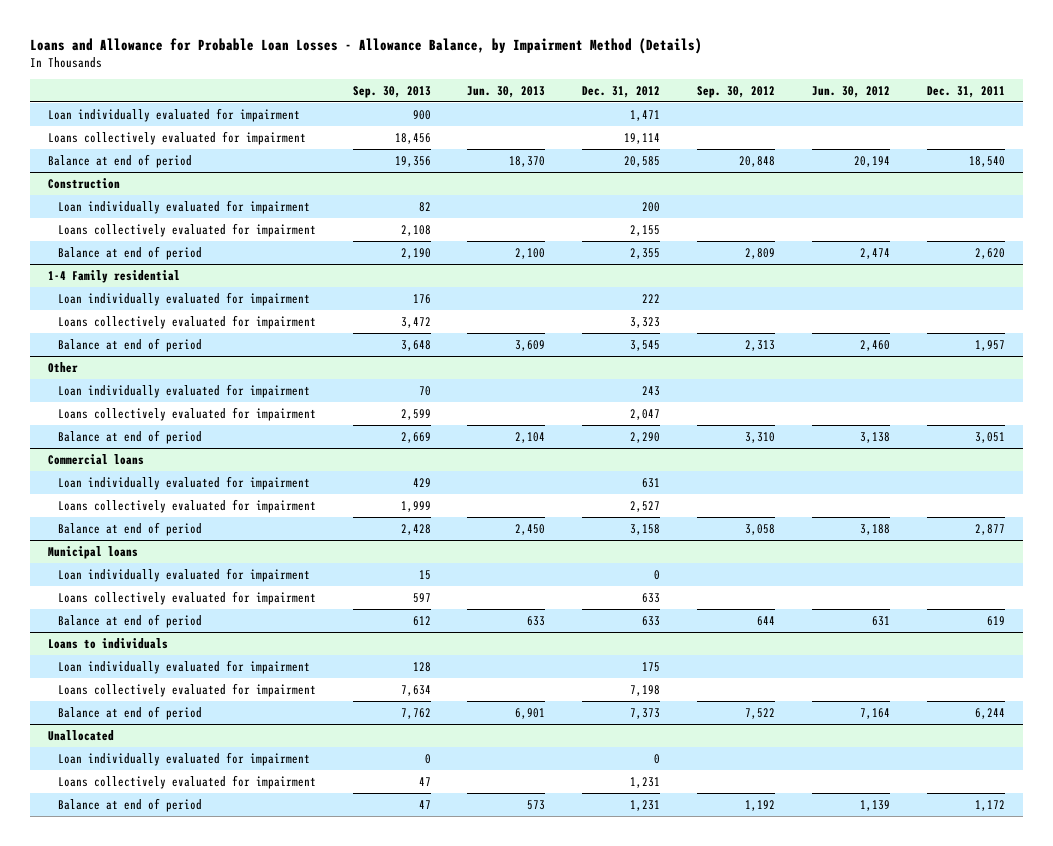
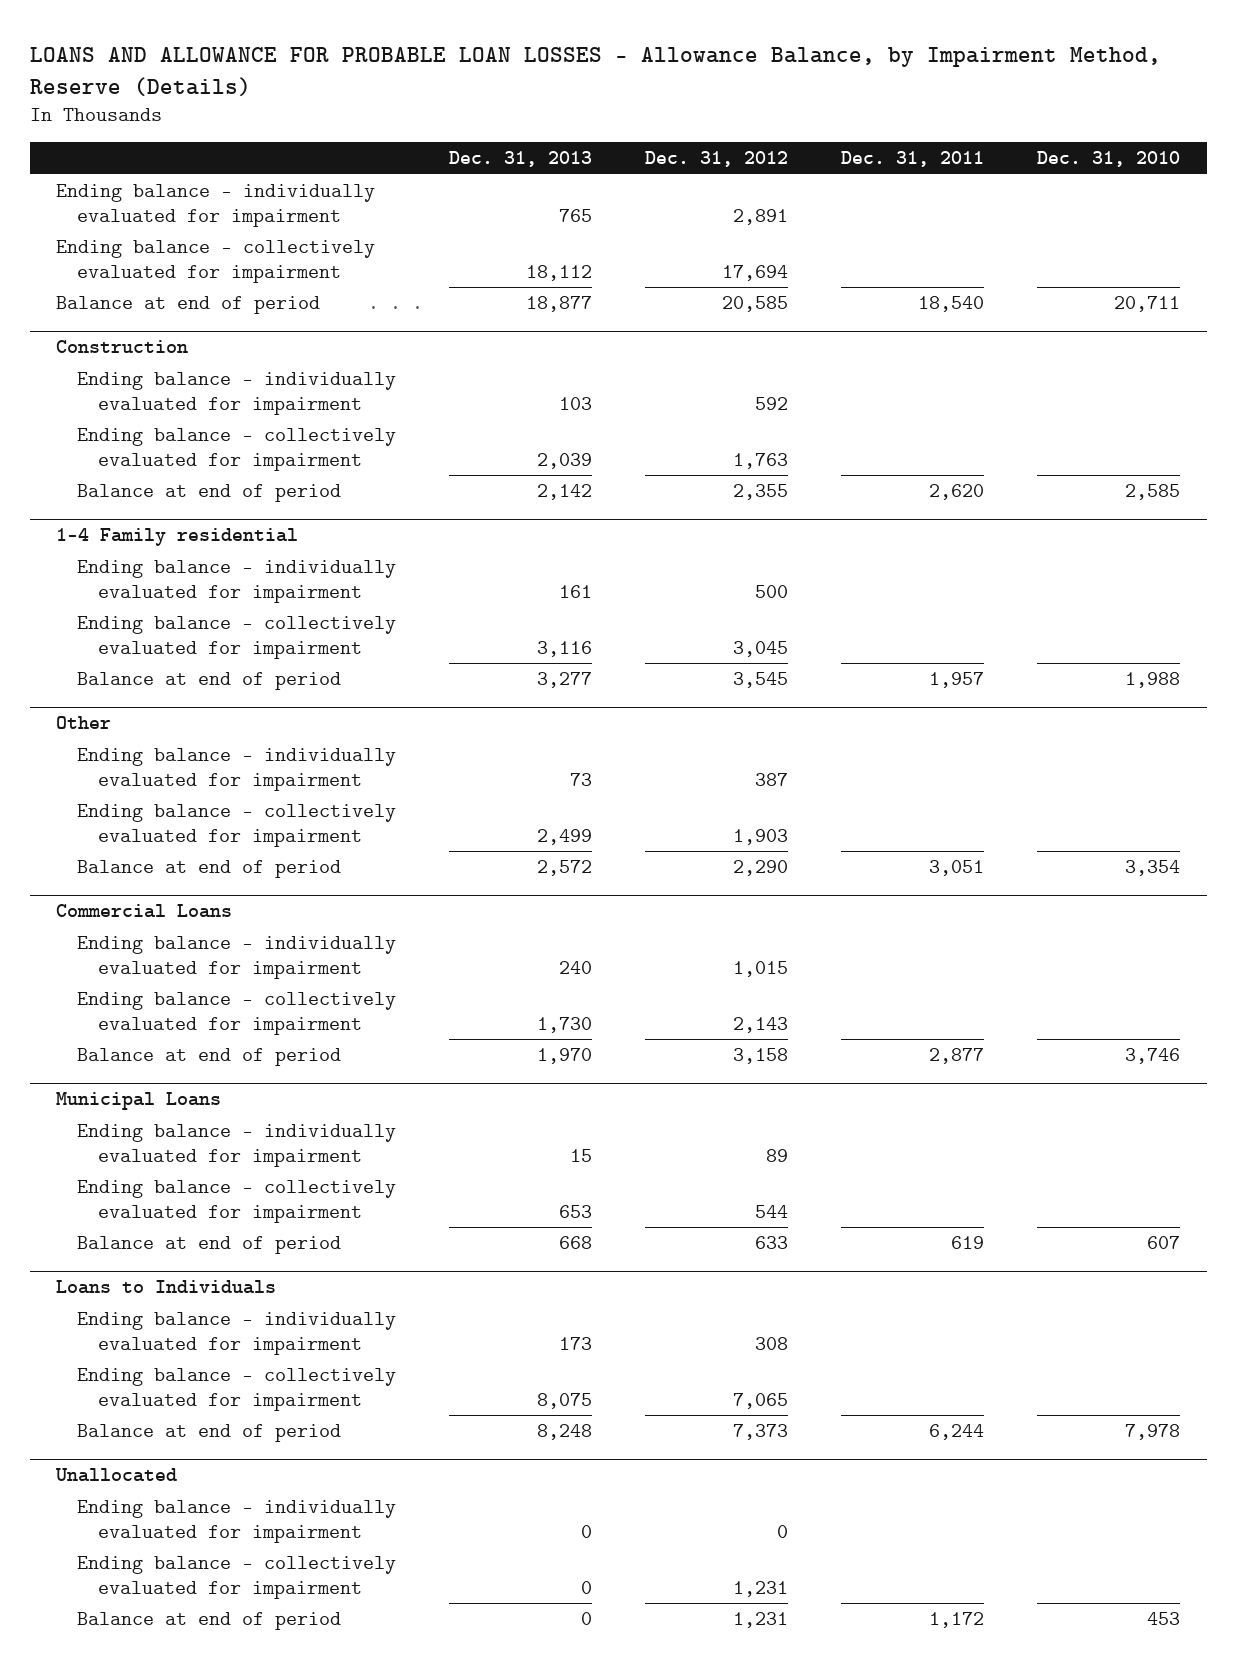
[30,37,703,54] Loans and Allowance for Probable Loan Losses - Allowance Balance, by Impairment Method (Details) -> [29,46,1161,96] LOANS AND ALLOWANCE FOR PROBABLE LOAN LOSSES - Allowance Balance, by Impairment Method, Reserve (Details)
[352,85,431,98] Sep. 30, 2013 -> none
[467,85,546,98] Jun. 30, 2013 -> none
[697,85,776,98] Sep. 30, 2012 -> none
[812,85,891,98] Jun. 30, 2012 -> none
none -> [449,151,593,168] Dec. 31, 2013
none -> [1037,151,1181,168] Dec. 31, 2010
[48,107,301,122] Loan individually evaluated for impairment -> [56,184,376,227] Ending balance - individually evaluated for impairment
[630,109,661,121] 1,471 -> [733,208,789,225] 2,891
[48,130,307,145] Loans collectively evaluated for impairment -> [56,240,376,283] Ending balance - collectively evaluated for impairment
[624,132,661,144] 19,114 -> [722,264,789,281] 17,694
[57,199,310,214] Loan individually evaluated for impairment -> [77,372,397,415] Ending balance - individually evaluated for impairment
[642,201,661,212] 200 -> [755,396,789,410] 592
[57,222,316,237] Loans collectively evaluated for impairment -> [77,428,397,471] Ending balance - collectively evaluated for impairment
[630,224,661,236] 2,155 -> [733,452,789,469] 1,763
[57,291,310,306] Loan individually evaluated for impairment -> [77,560,397,603] Ending balance - individually evaluated for impairment
[642,293,661,303] 222 -> [755,584,789,598] 500
[57,314,316,329] Loans collectively evaluated for impairment -> [77,616,397,659] Ending balance - collectively evaluated for impairment
[630,316,661,328] 3,323 -> [733,640,789,657] 3,045
[57,383,310,398] Loan individually evaluated for impairment -> [77,748,397,791] Ending balance - individually evaluated for impairment
[642,385,661,396] 243 -> [755,772,789,786] 387
[57,406,316,421] Loans collectively evaluated for impairment -> [77,804,397,847] Ending balance - collectively evaluated for impairment
[630,408,661,420] 2,047 -> [733,828,789,845] 1,903
[48,453,145,465] Commercial loans -> [56,904,233,919] Commercial Loans
[57,475,310,490] Loan individually evaluated for impairment -> [77,936,397,979] Ending balance - individually evaluated for impairment
[642,477,661,488] 631 -> [733,960,789,977] 1,015
[57,498,316,513] Loans collectively evaluated for impairment -> [77,992,397,1035] Ending balance - collectively evaluated for impairment
[630,500,661,512] 2,527 -> [733,1016,789,1033] 2,143
[48,545,139,559] Municipal loans -> [56,1092,222,1111] Municipal Loans
[57,567,310,582] Loan individually evaluated for impairment -> [77,1124,397,1167] Ending balance - individually evaluated for impairment
[654,569,661,580] 0 -> [766,1148,789,1162] 89
[57,590,316,605] Loans collectively evaluated for impairment -> [77,1180,397,1223] Ending balance - collectively evaluated for impairment
[642,592,661,603] 633 -> [755,1204,789,1218] 544
[48,637,169,649] Loans to individuals -> [56,1280,277,1295] Loans to Individuals
[57,659,310,674] Loan individually evaluated for impairment -> [77,1312,397,1355] Ending balance - individually evaluated for impairment
[642,661,661,672] 175 -> [755,1336,789,1350] 308
[57,682,316,697] Loans collectively evaluated for impairment -> [77,1368,397,1411] Ending balance - collectively evaluated for impairment
[630,684,661,696] 7,198 -> [733,1392,789,1409] 7,065
[57,751,310,766] Loan individually evaluated for impairment -> [77,1500,397,1543] Ending balance - individually evaluated for impairment
[57,774,316,789] Loans collectively evaluated for impairment -> [77,1556,397,1599] Ending balance - collectively evaluated for impairment

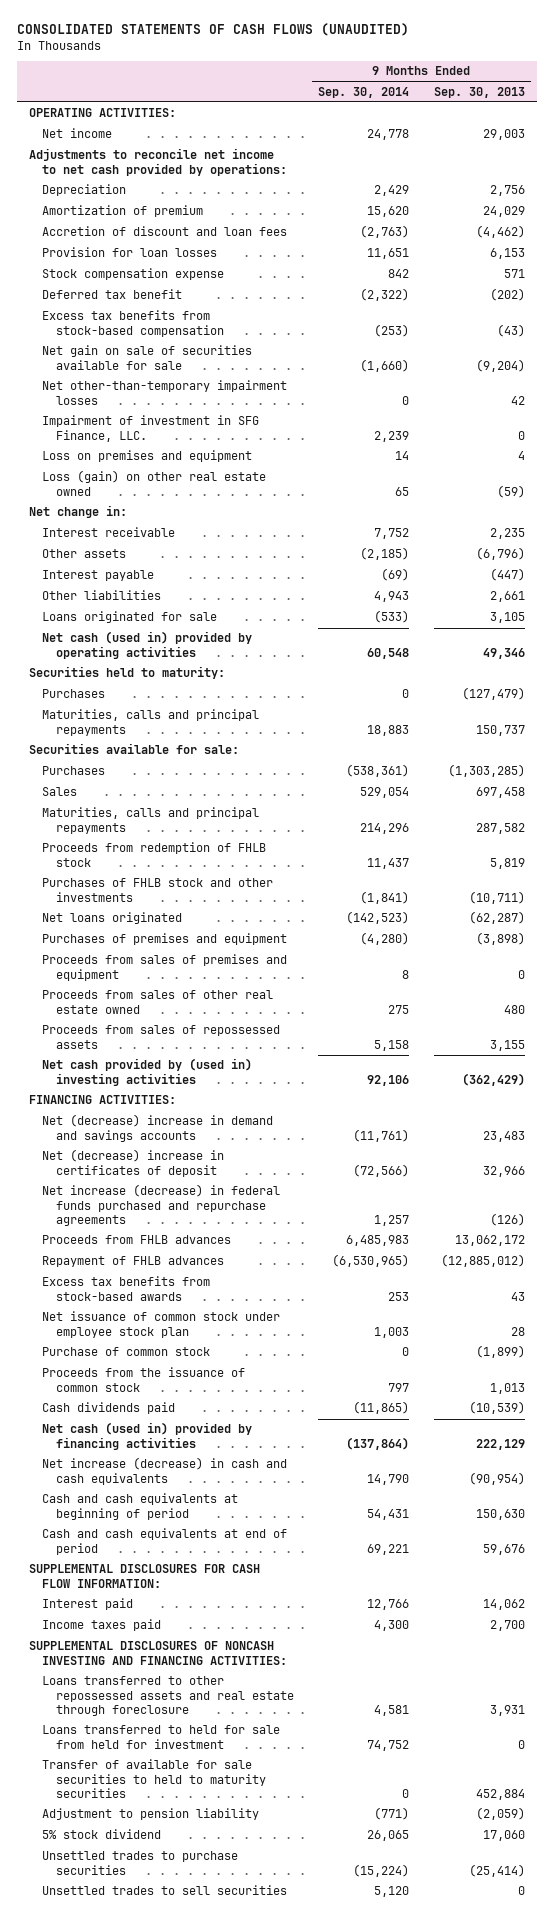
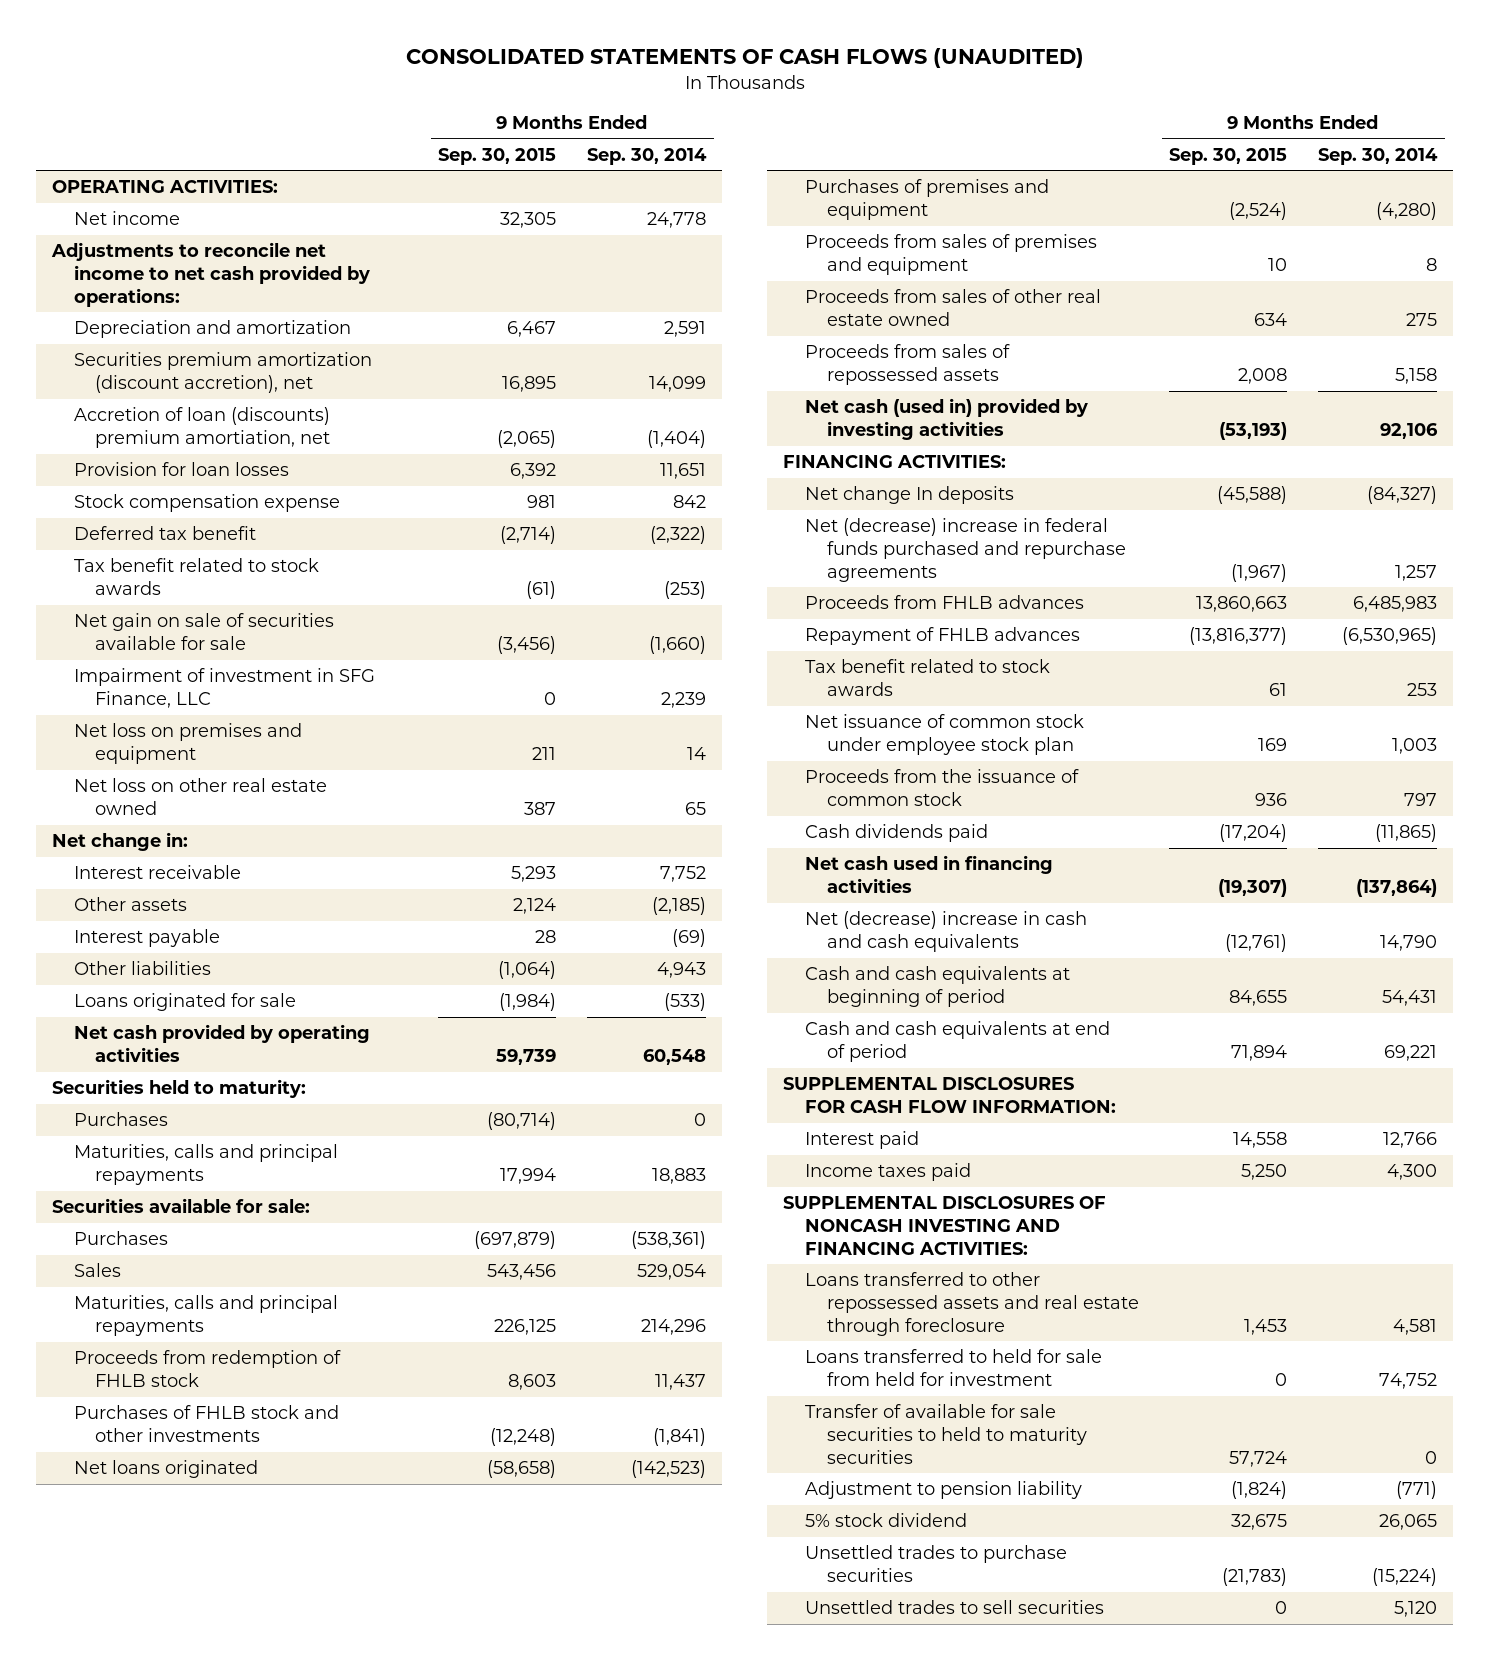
[433,86,525,98] Sep. 30, 2013 -> none
none -> [438,147,557,165] Sep. 30, 2015
[42,184,127,197] Depreciation -> none
[42,205,204,218] Amortization of premium -> none
none -> [73,320,351,339] Depreciation and amortization
[42,226,288,237] Accretion of discount and loan fees -> [73,352,372,394] Securities premium amortization (discount accretion), net
[360,225,410,239] (2,763) -> [649,376,707,393] 14,099
none -> [73,407,331,449] Accretion of loan (discounts) premium amortiation, net
[42,310,224,337] Excess tax benefits from stock-based compensation -> [73,558,319,596] Tax benefit related to stock awards
[42,380,288,405] Net other-than-temporary impairment losses -> none
[42,415,260,442] Impairment of investment in SFG Finance, LLC. -> [73,668,375,709] Impairment of investment in SFG Finance, LLC
[42,450,253,463] Loss on premises and equipment -> [73,723,302,765] Net loss on premises and equipment
[42,470,267,496] Loss (gain) on other real estate owned -> [73,778,327,816] Net loss on other real estate owned
[42,631,253,659] Net cash (used in) provided by operating activities -> [73,1024,370,1063] Net cash provided by operating activities
[42,1058,253,1086] Net cash provided by (used in) investing activities -> [804,398,1088,441] Net cash (used in) provided by investing activities
[42,1114,274,1142] Net (decrease) increase in demand and savings accounts -> none
[42,1149,225,1177] Net (decrease) increase in certificates of deposit -> none
none -> [804,486,1014,505] Net change In deposits
[42,1184,281,1226] Net increase (decrease) in federal funds purchased and repurchase agreements -> [804,518,1126,583] Net (decrease) increase in federal funds purchased and repurchase agreements
[42,1276,211,1301] Excess tax benefits from stock-based awards -> [804,659,1050,697] Tax benefit related to stock awards
[42,1347,211,1357] Purchase of common stock -> none
[42,1422,253,1450] Net cash (used in) provided by financing activities -> [804,855,1053,894] Net cash used in financing activities
[42,1457,288,1485] Net increase (decrease) in cash and cash equivalents -> [804,911,1087,953] Net (decrease) increase in cash and cash equivalents

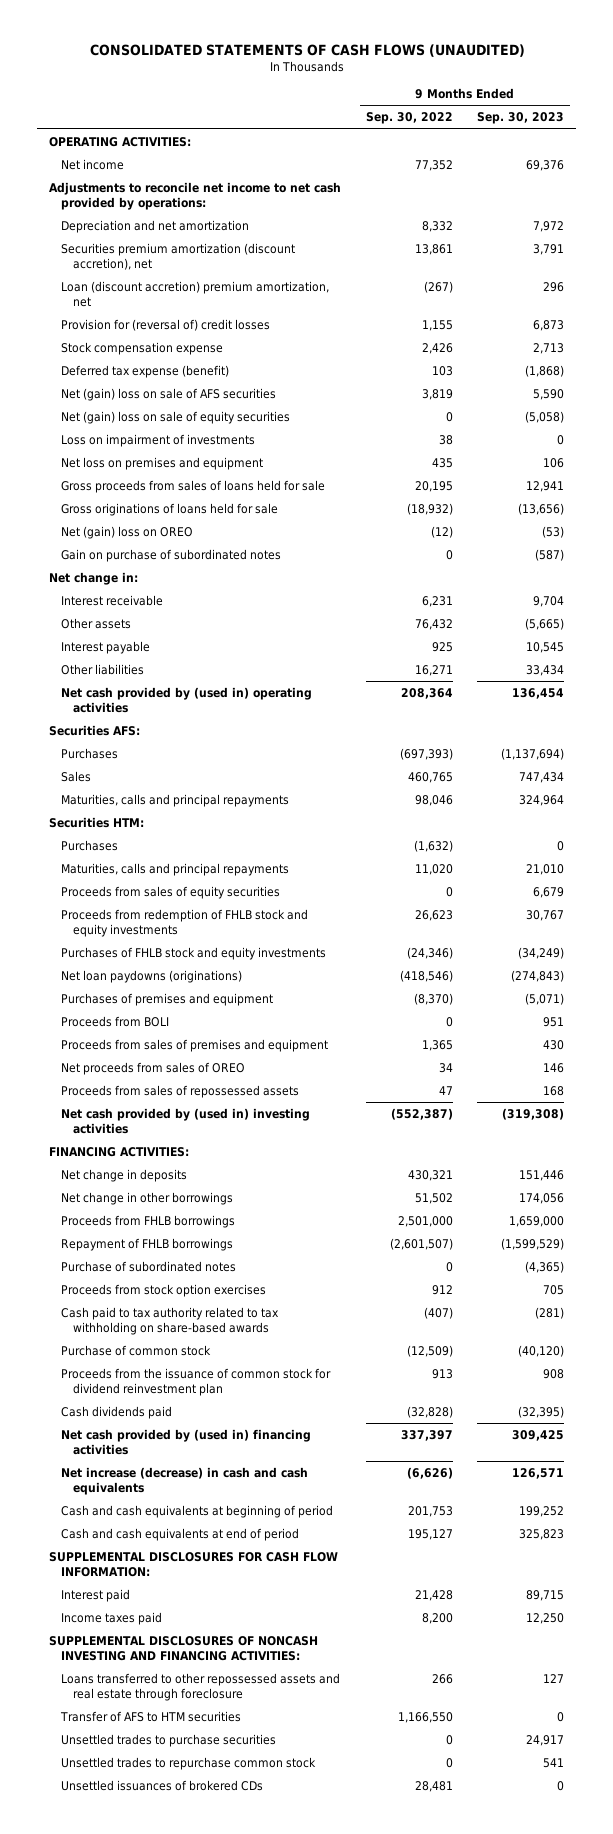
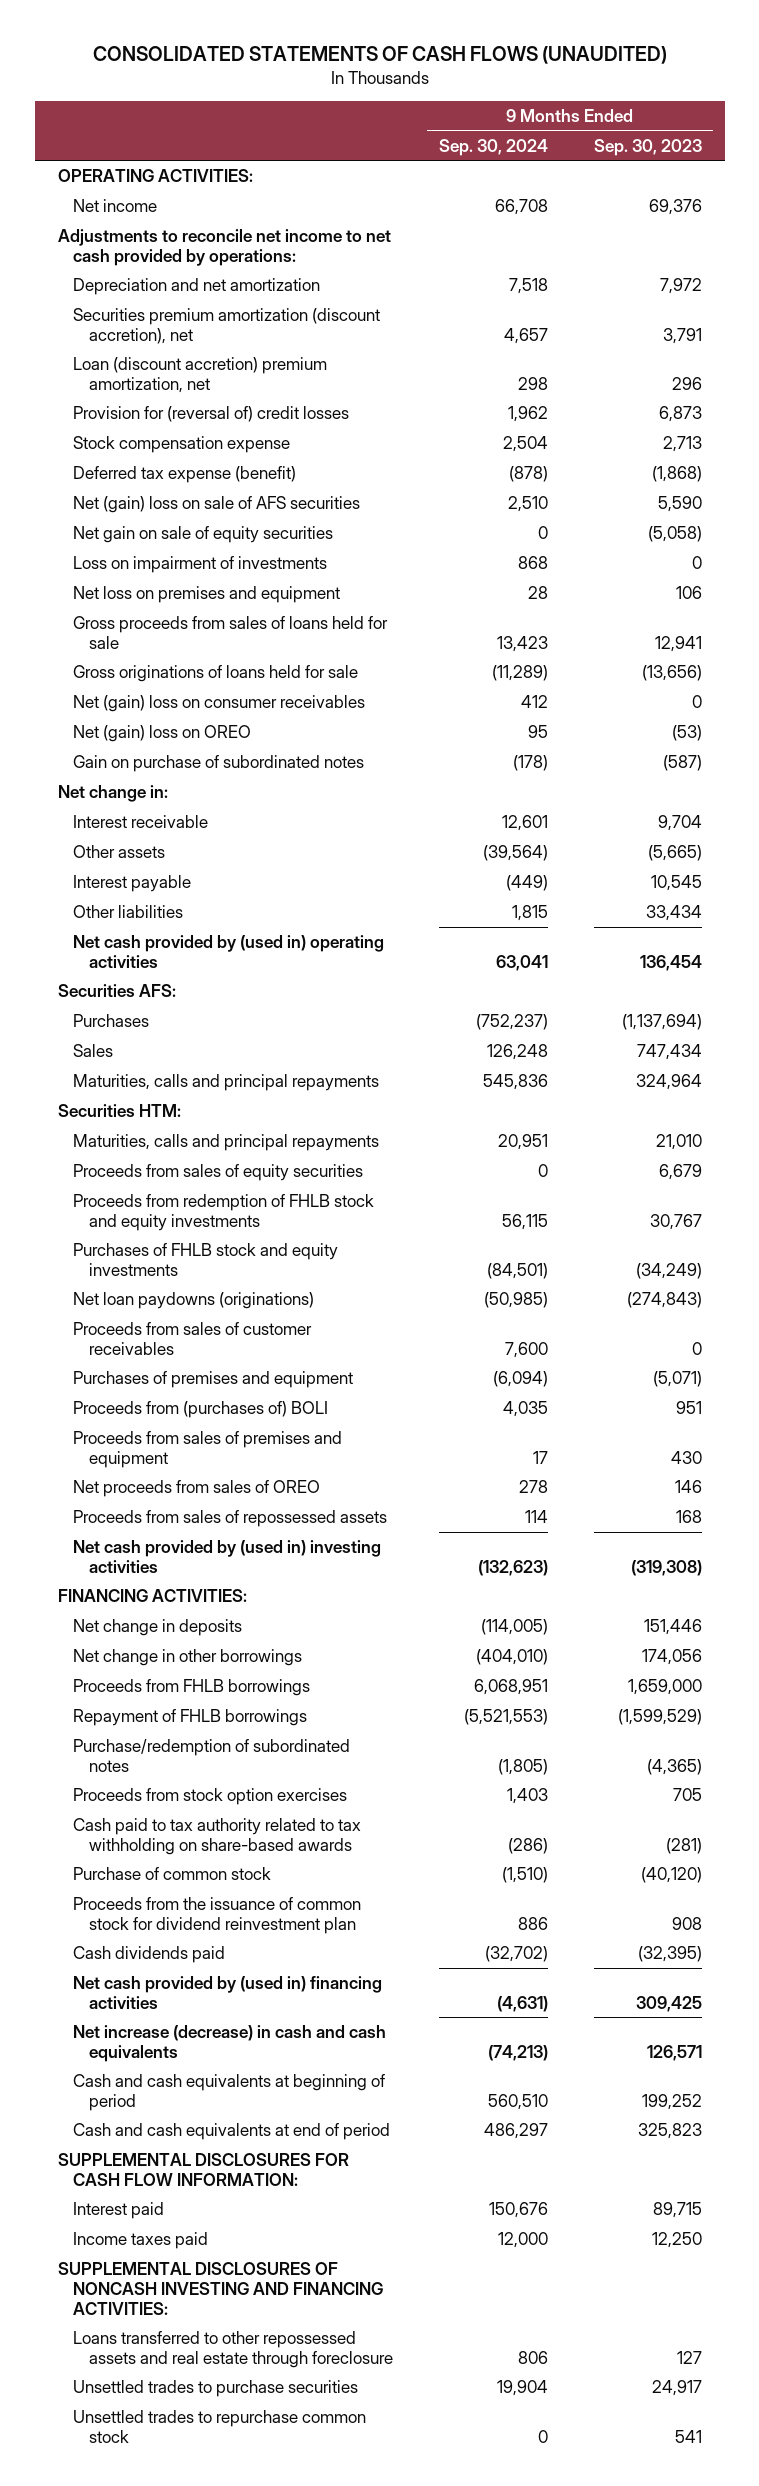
[365,112,453,125] Sep. 30, 2022 -> none
none -> [438,138,548,156] Sep. 30, 2024
[60,410,290,424] Net (gain) loss on sale of equity securities -> [73,526,334,544] Net gain on sale of equity securities
none -> [73,695,366,713] Net (gain) loss on consumer receivables
[60,839,118,851] Purchases -> none
none -> [73,1322,313,1355] Proceeds from sales of customer receivables
[60,1015,169,1027] Proceeds from BOLI -> [73,1401,329,1419] Proceeds from (purchases of) BOLI
[60,1260,236,1272] Purchase of subordinated notes -> [73,1739,351,1772] Purchase/redemption of subordinated notes
[59,1710,241,1722] Transfer of AFS to HTM securities -> none
[60,1779,263,1791] Unsettled issuances of brokered CDs -> none

